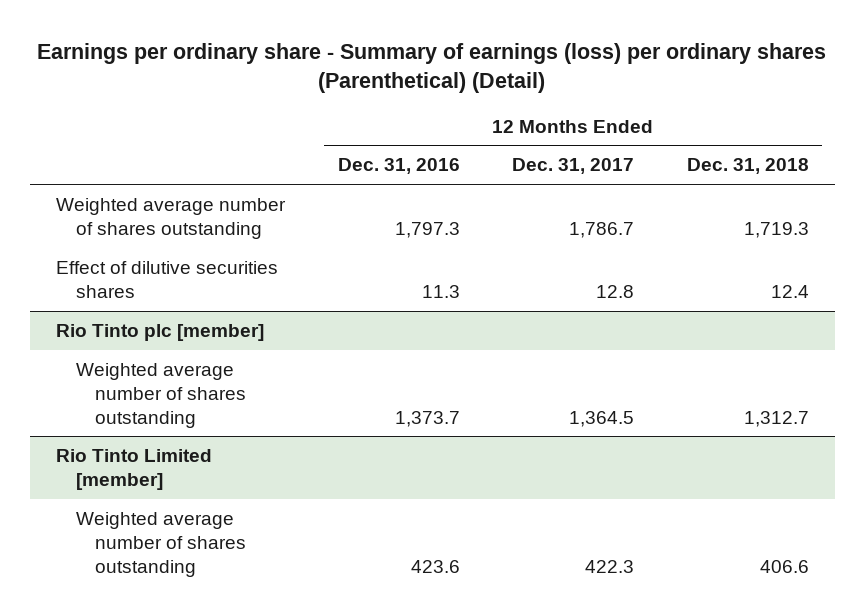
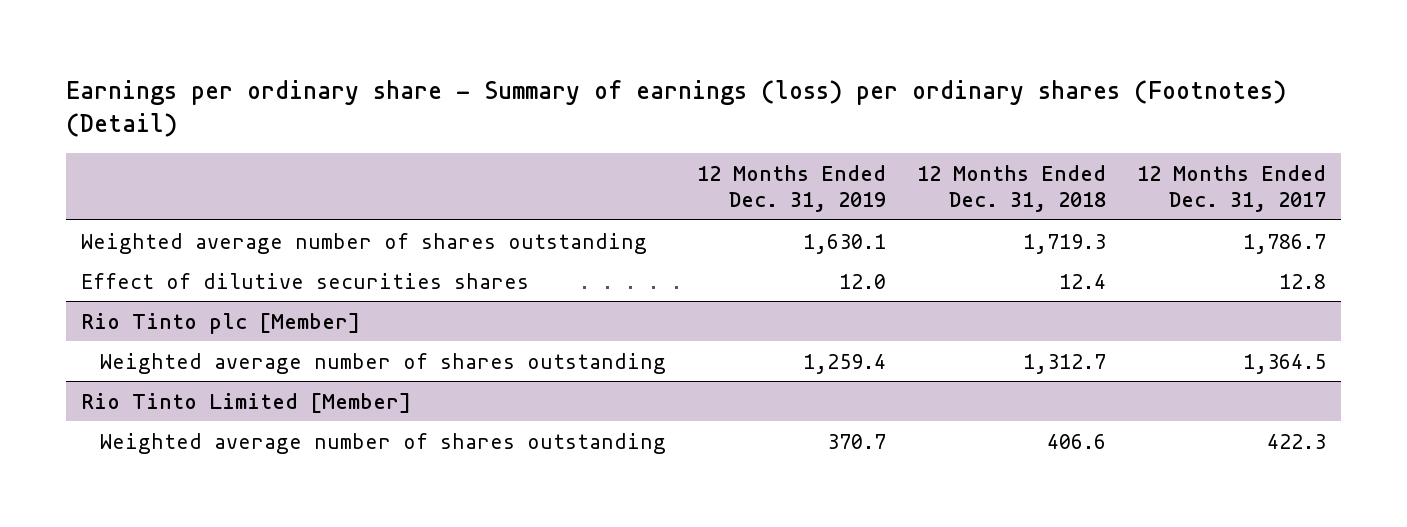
[37,42,827,94] Earnings per ordinary share - Summary of earnings (loss) per ordinary shares (Parenthetical) (Detail) -> [65,79,1286,137] Earnings per ordinary share - Summary of earnings (loss) per ordinary shares (Footnotes) (Detail)
[337,158,460,175] Dec. 31, 2016 -> none
none -> [697,164,887,212] 12 Months Ended Dec. 31, 2019
[56,323,265,341] Rio Tinto plc [member] -> [80,312,360,334] Rio Tinto plc [Member]
[56,448,213,490] Rio Tinto Limited [member] -> [80,392,411,413] Rio Tinto Limited [Member]

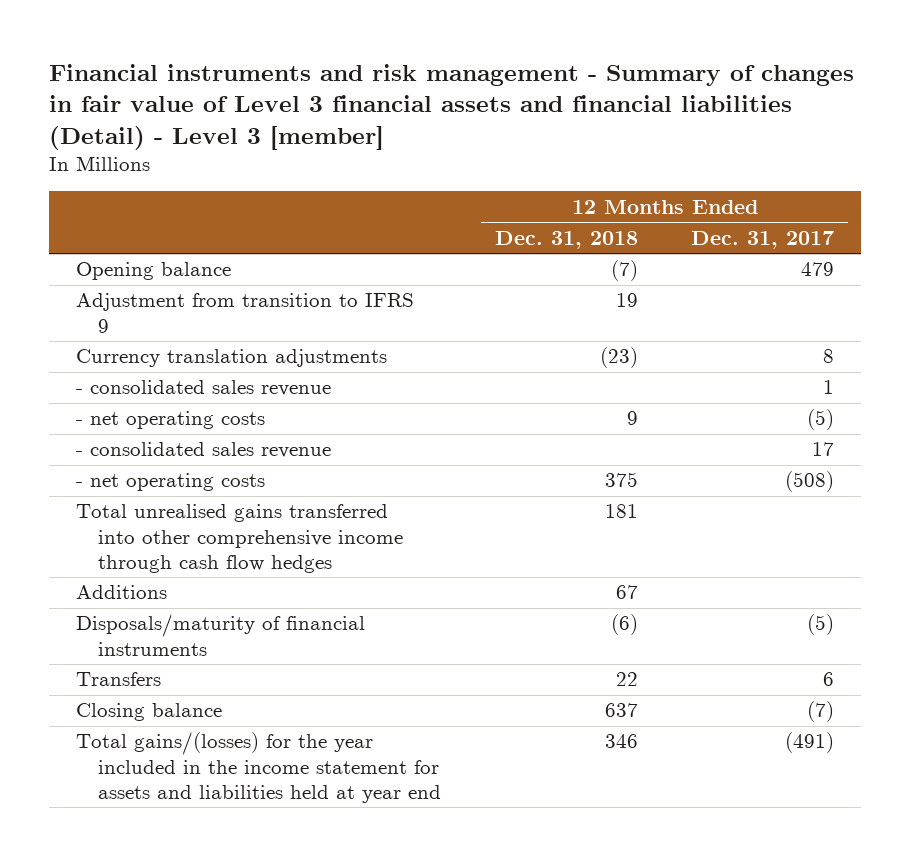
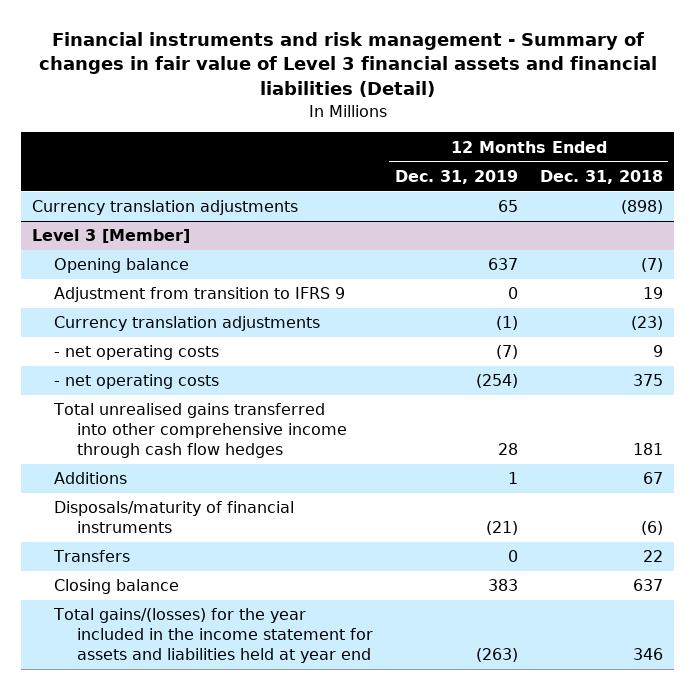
[49,63,855,150] Financial instruments and risk management - Summary of changes in fair value of Level 3 financial assets and financial liabilities (Detail) - Level 3 [member] -> [38,31,657,98] Financial instruments and risk management - Summary of changes in fair value of Level 3 financial assets and financial liabilities (Detail)
[691,230,835,249] Dec. 31, 2017 -> none
none -> [394,169,518,184] Dec. 31, 2019
none -> [32,200,299,216] Currency translation adjustments
none -> [32,229,191,244] Level 3 [Member]
[76,380,332,397] - consolidated sales revenue -> none
[76,442,332,459] - consolidated sales revenue -> none

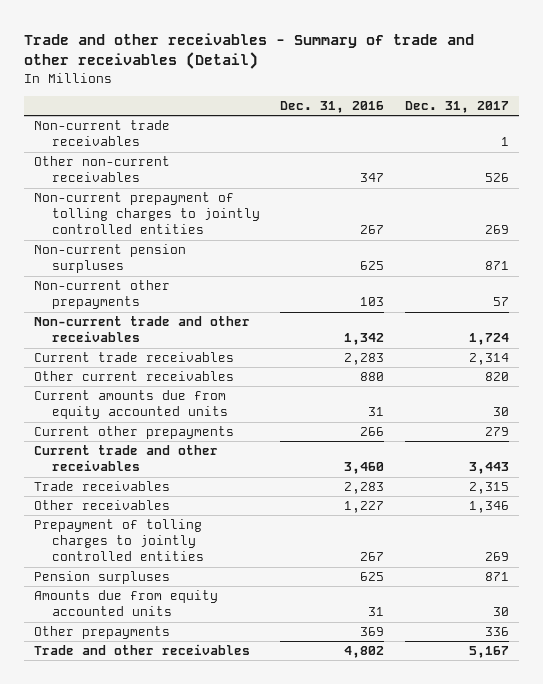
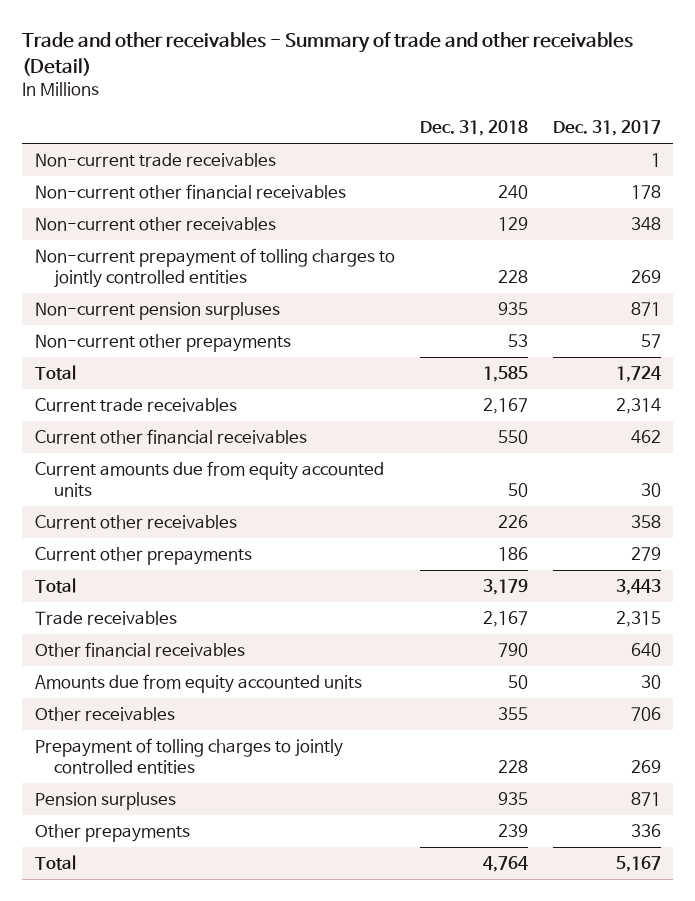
[280,101,385,114] Dec. 31, 2016 -> none
none -> [419,119,528,136] Dec. 31, 2018
none -> [34,184,346,200] Non-current other financial receivables
[34,156,171,183] Other non-current receivables -> [34,217,276,232] Non-current other receivables
[484,173,509,183] 526 -> [630,217,661,231] 348
[34,316,251,343] Non-current trade and other receivables -> [34,365,76,381] Total
[34,371,235,382] Other current receivables -> [34,429,307,445] Current other financial receivables
[484,372,509,382] 820 -> [630,430,661,444] 462
none -> [34,515,237,530] Current other receivables
[34,445,219,472] Current trade and other receivables -> [34,578,76,594] Total
none -> [34,642,245,658] Other financial receivables
[34,590,219,617] Amounts due from equity accounted units -> [34,674,362,694] Amounts due from equity accounted units
[468,501,509,514] 1,346 -> [630,707,661,722] 706
[34,644,251,656] Trade and other receivables -> [34,855,76,871] Total

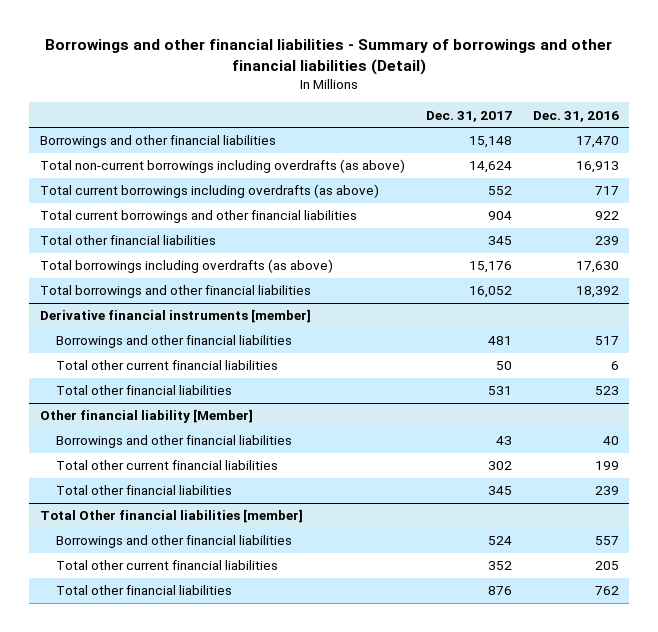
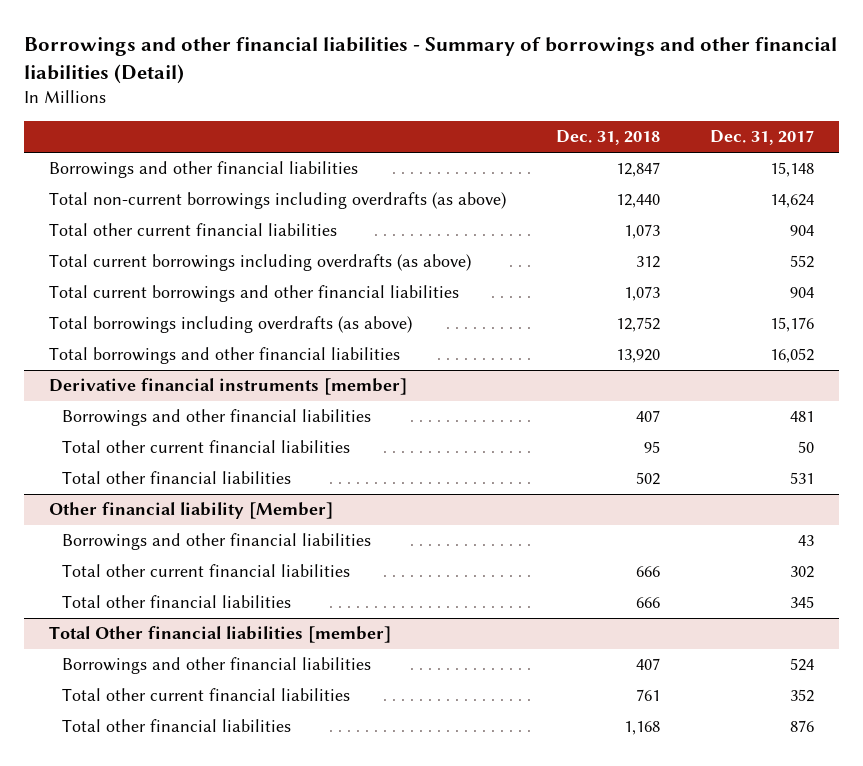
[532,110,619,122] Dec. 31, 2016 -> none
none -> [555,130,660,146] Dec. 31, 2018
none -> [48,223,337,237] Total other current financial liabilities
[39,235,216,246] Total other financial liabilities -> none

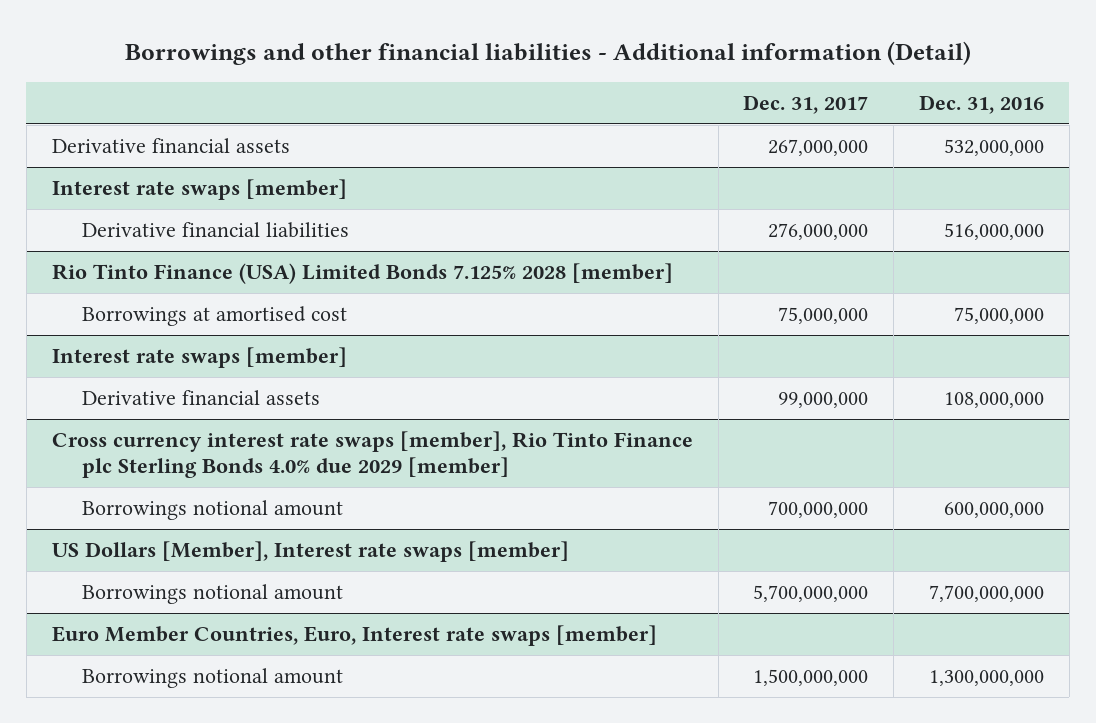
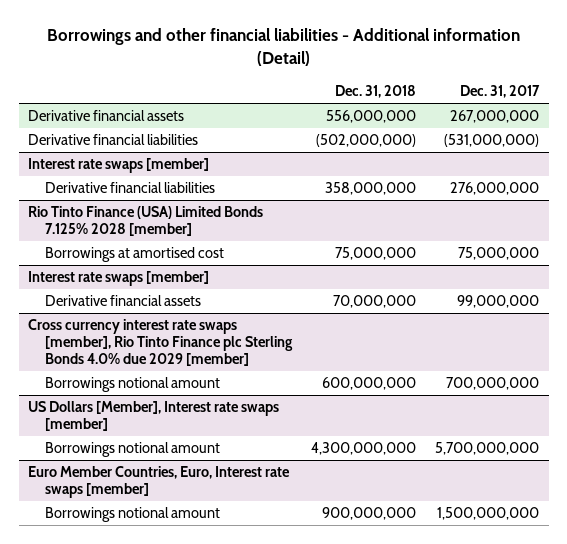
[919,95,1045,115] Dec. 31, 2016 -> none
none -> [334,85,416,99] Dec. 31, 2018
none -> [28,134,199,146] Derivative financial liabilities

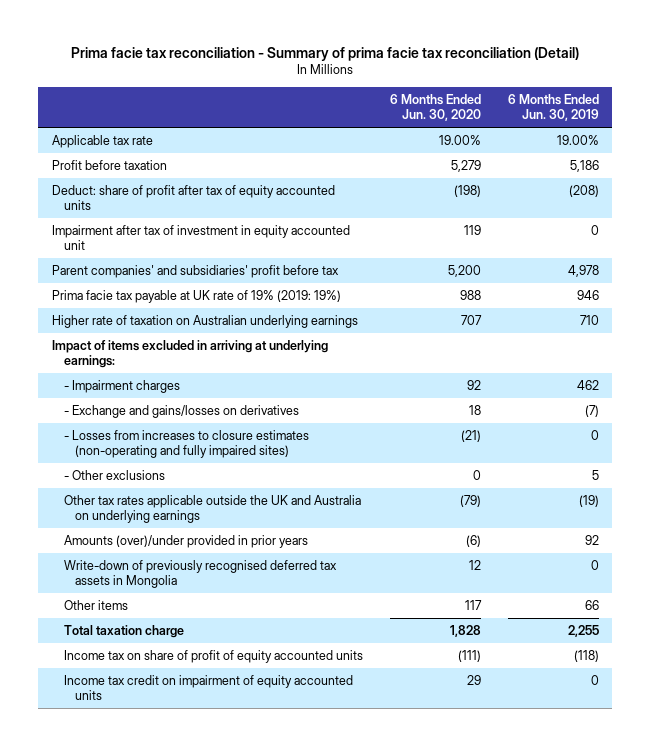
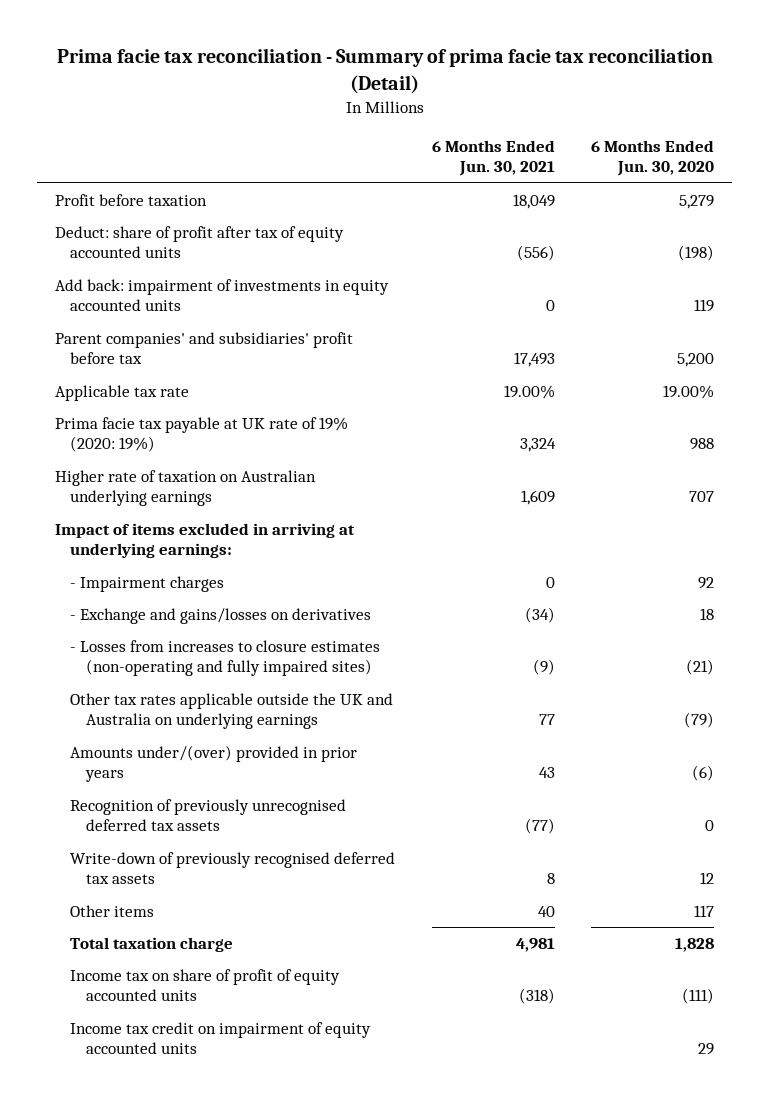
[507,93,599,122] 6 Months Ended Jun. 30, 2019 -> none
none -> [431,139,555,177] 6 Months Ended Jun. 30, 2021
[51,224,350,251] Impairment after tax of investment in equity accounted unit -> [54,278,389,312] Add back: impairment of investments in equity accounted units
[51,134,153,148] Applicable tax rate -> [54,384,189,401] Applicable tax rate
[51,289,341,303] Prima facie tax payable at UK rate of 19% (2019: 19%) -> [54,416,348,453] Prima facie tax payable at UK rate of 19% (2020: 19%)
[63,469,165,480] - Other exclusions -> none
[63,534,308,548] Amounts (over)/under provided in prior years -> [70,744,358,783] Amounts under/(over) provided in prior years
none -> [70,798,347,832] Recognition of previously unrecognised deferred tax assets
[63,559,337,589] Write-down of previously recognised deferred tax assets in Mongolia -> [70,851,396,885] Write-down of previously recognised deferred tax assets

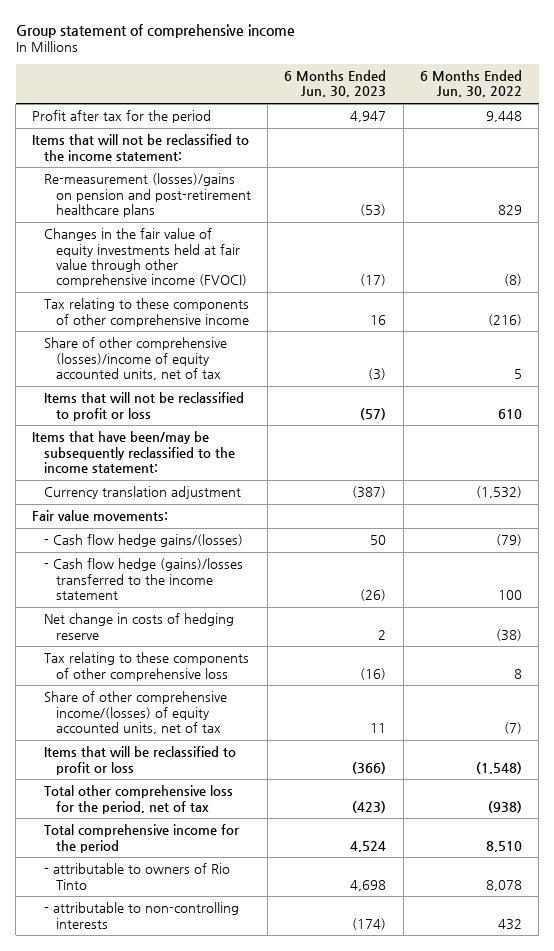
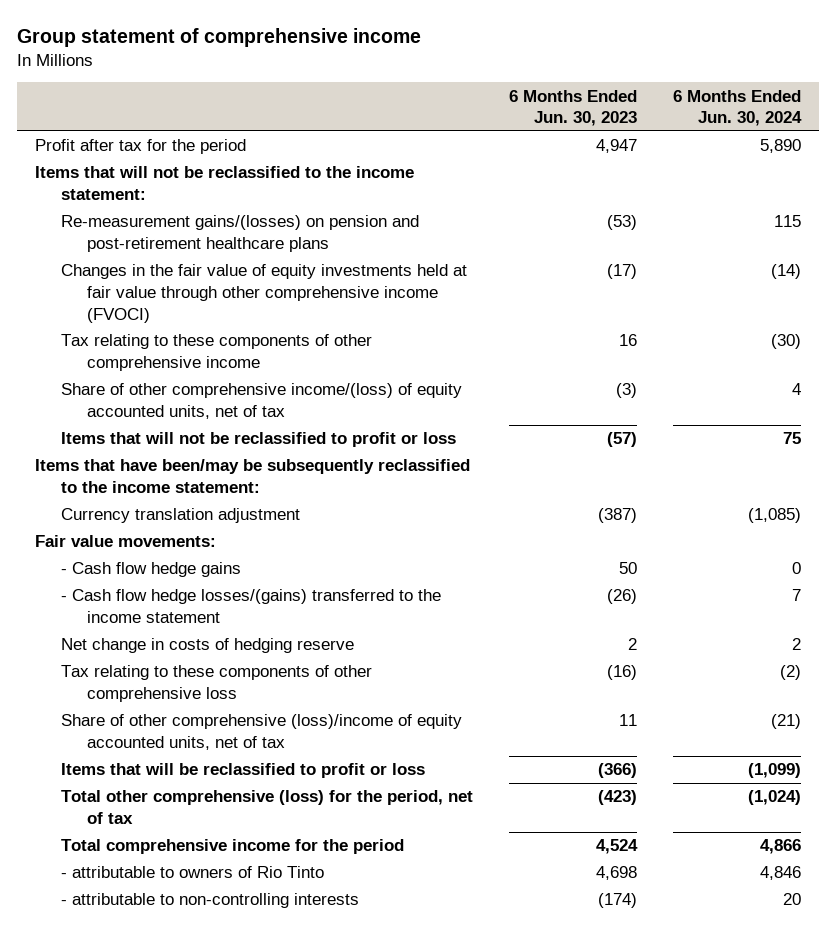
[419,70,522,98] 6 Months Ended Jun. 30, 2022 -> none
none -> [672,89,802,127] 6 Months Ended Jun. 30, 2024
[44,173,251,218] Re-measurement (losses)/gains on pension and post-retirement healthcare plans -> [60,215,419,252] Re-measurement gains/(losses) on pension and post-retirement healthcare plans
[44,337,228,381] Share of other comprehensive (losses)/income of equity accounted units, net of tax -> [60,383,462,419] Share of other comprehensive income/(loss) of equity accounted units, net of tax
[44,534,244,548] - Cash flow hedge gains/(losses) -> [60,562,241,578] - Cash flow hedge gains
[44,558,244,601] - Cash flow hedge (gains)/losses transferred to the income statement -> [60,589,441,623] - Cash flow hedge losses/(gains) transferred to the income statement
[44,691,228,735] Share of other comprehensive income/(losses) of equity accounted units, net of tax -> [60,714,462,750] Share of other comprehensive (loss)/income of equity accounted units, net of tax
[44,785,234,814] Total other comprehensive loss for the period, net of tax -> [60,790,473,824] Total other comprehensive (loss) for the period, net of tax

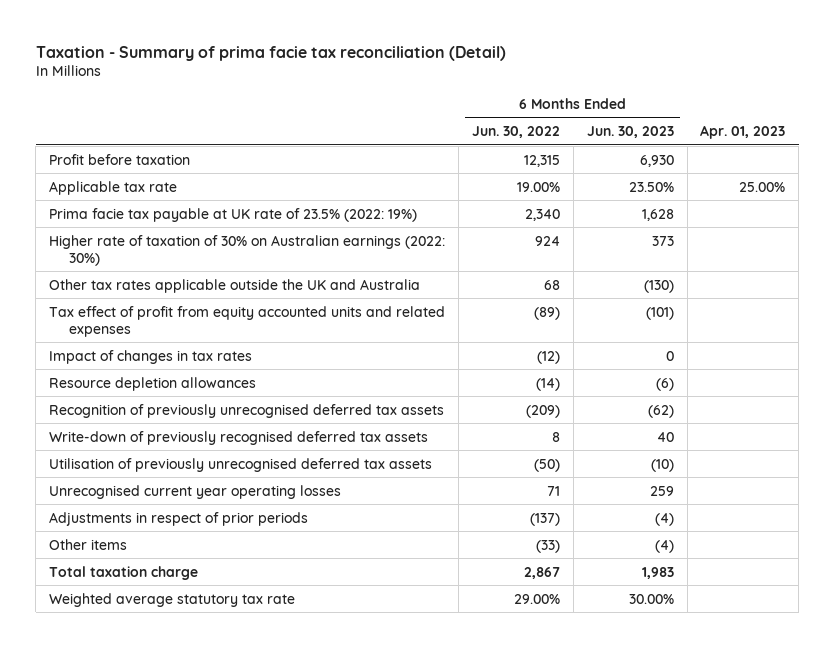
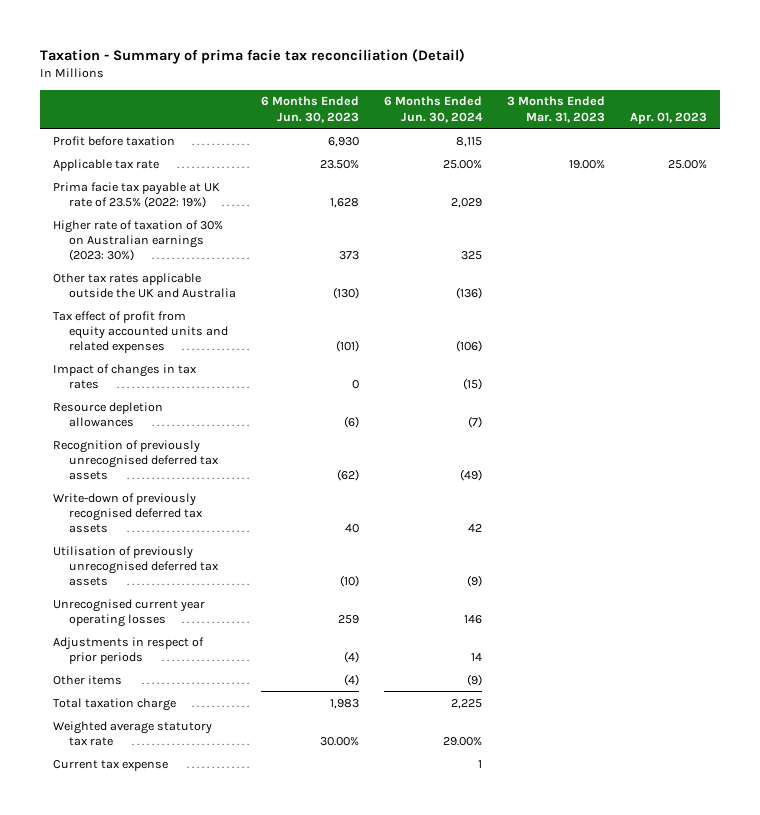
[471,126,560,139] Jun. 30, 2022 -> none
none -> [384,96,484,123] 6 Months Ended Jun. 30, 2024
none -> [507,96,606,123] 3 Months Ended Mar. 31, 2023
[49,234,446,266] Higher rate of taxation of 30% on Australian earnings (2022: 30%) -> [52,219,223,261] Higher rate of taxation of 30% on Australian earnings (2023: 30%)
none -> [52,759,168,771] Current tax expense

